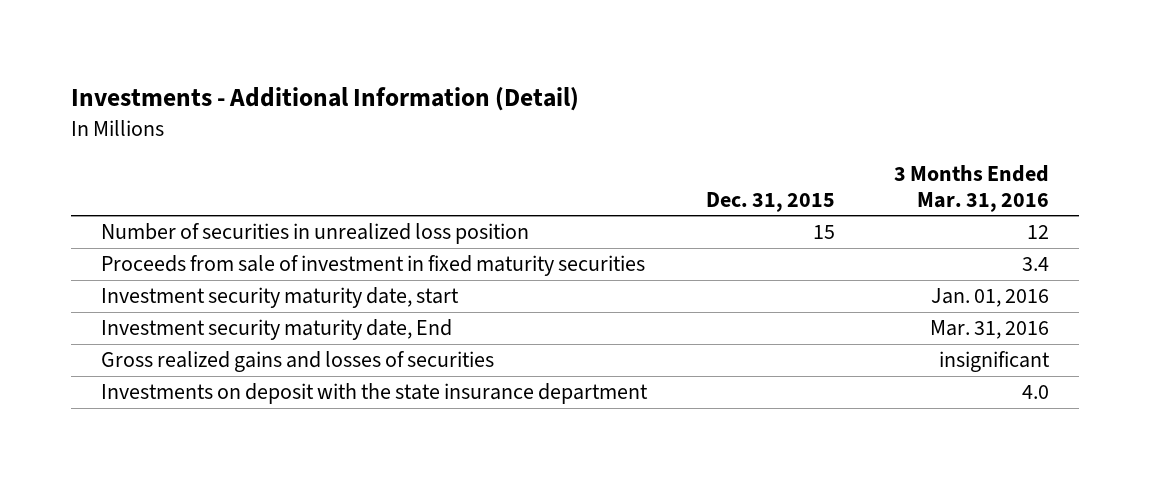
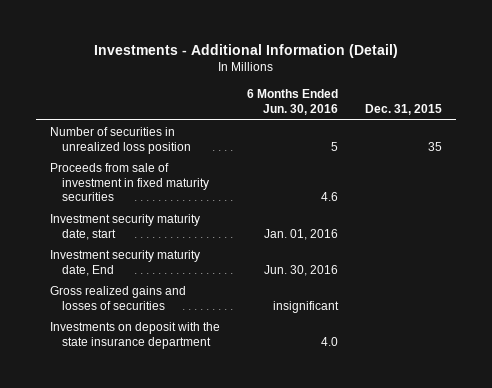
[894,165,1050,212] 3 Months Ended Mar. 31, 2016 -> none
none -> [247,89,339,115] 6 Months Ended Jun. 30, 2016
[812,225,835,240] 15 -> [428,141,443,151] 35

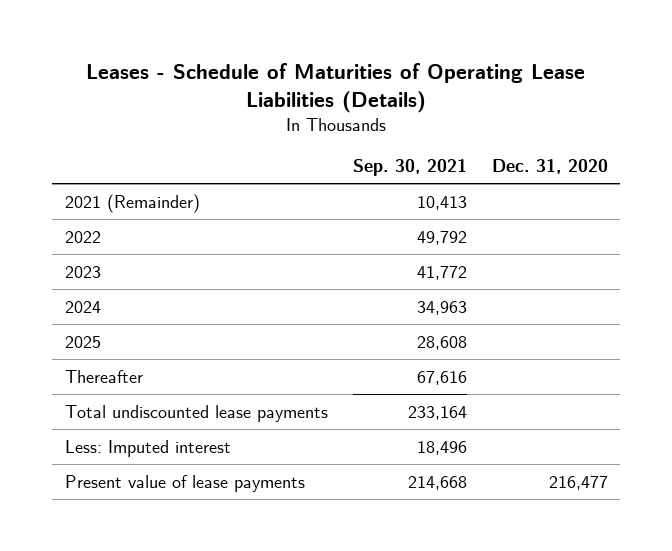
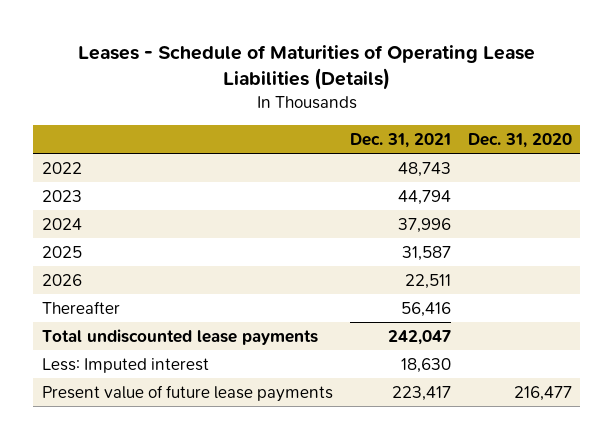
[352,158,467,176] Sep. 30, 2021 -> none
none -> [349,132,451,148] Dec. 31, 2021
[64,193,200,213] 2021 (Remainder) -> none
none -> [41,273,82,286] 2026
[64,474,305,492] Present value of lease payments -> [41,384,333,402] Present value of future lease payments

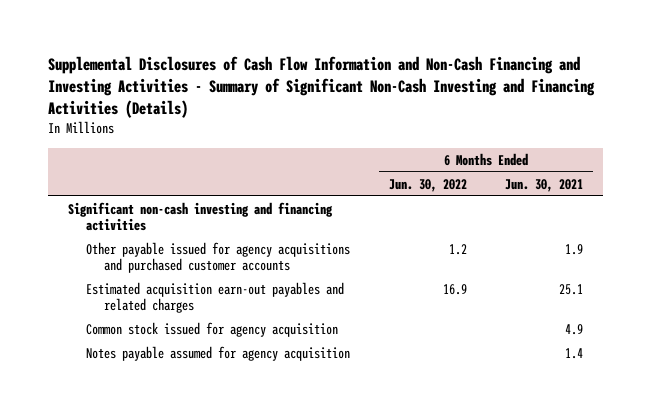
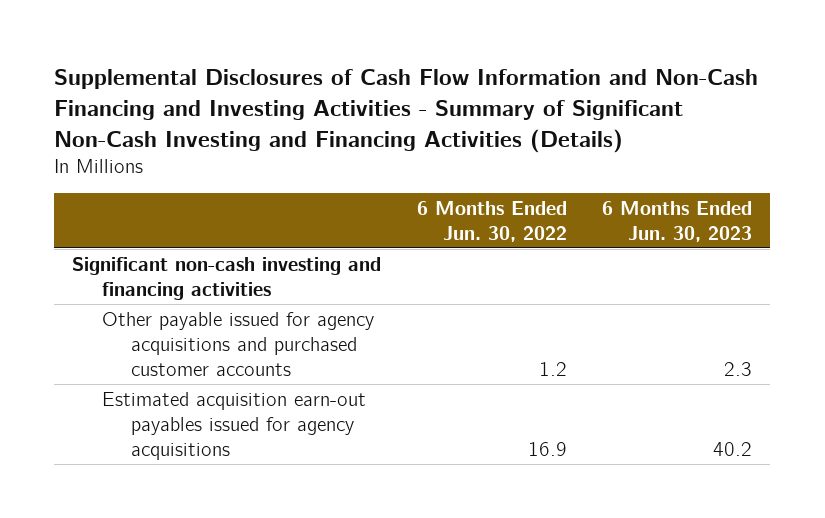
[505,178,584,192] Jun. 30, 2021 -> none
none -> [602,200,753,242] 6 Months Ended Jun. 30, 2023
[85,321,338,337] Common stock issued for agency acquisition -> none
[85,345,350,361] Notes payable assumed for agency acquisition -> none
[85,281,344,314] Estimated acquisition earn-out payables and related charges -> [101,391,366,460] Estimated acquisition earn-out payables issued for agency acquisitions

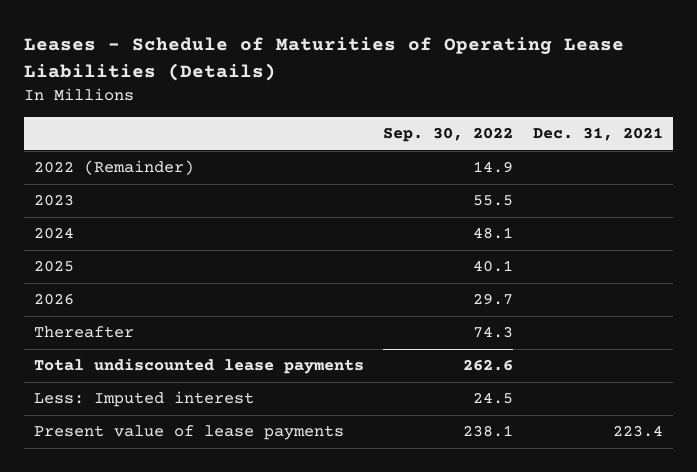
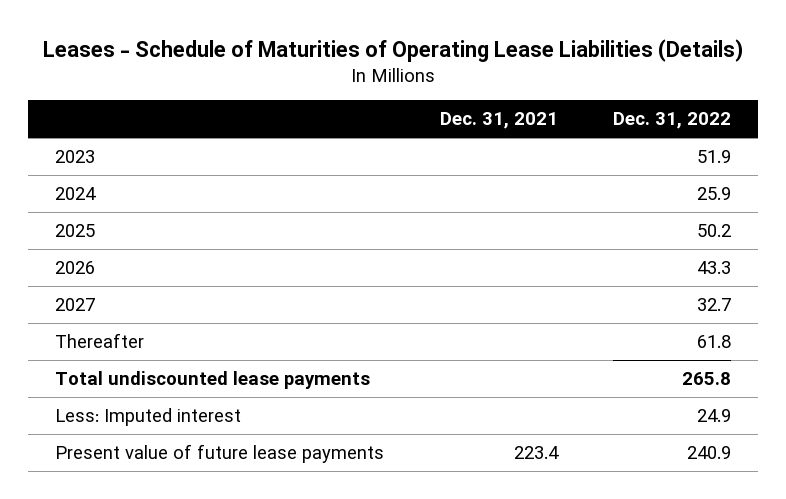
[383,127,514,143] Sep. 30, 2022 -> none
none -> [612,112,731,130] Dec. 31, 2022
[33,160,194,176] 2022 (Remainder) -> none
none -> [55,298,96,312] 2027
[33,425,344,441] Present value of lease payments -> [55,444,385,464] Present value of future lease payments

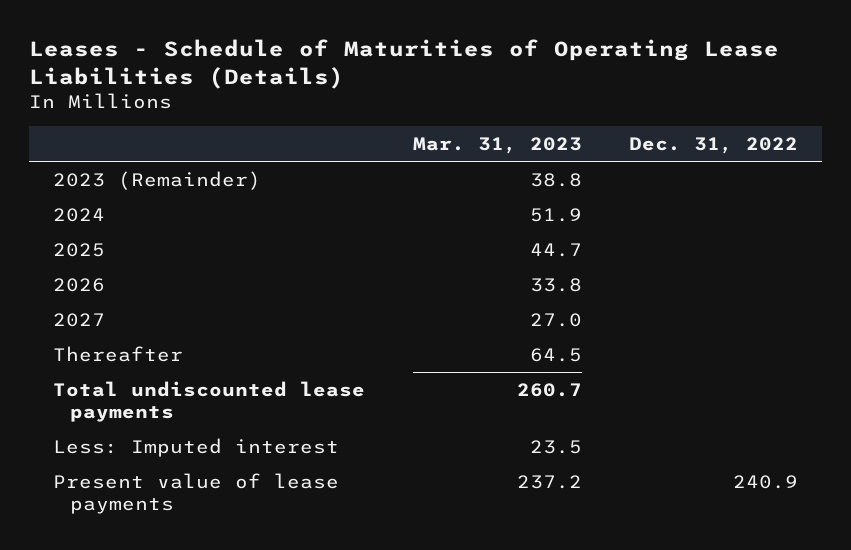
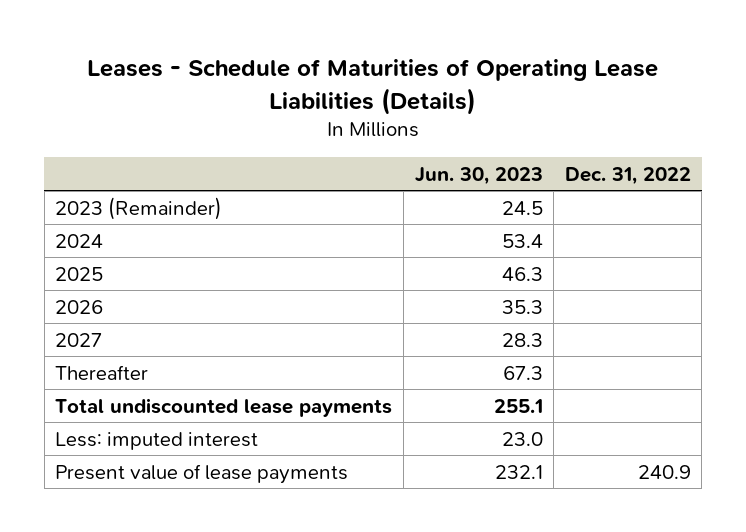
[412,136,582,154] Mar. 31, 2023 -> none
none -> [414,166,543,185] Jun. 30, 2023
[52,437,339,457] Less: Imputed interest -> [55,431,259,450] Less: imputed interest

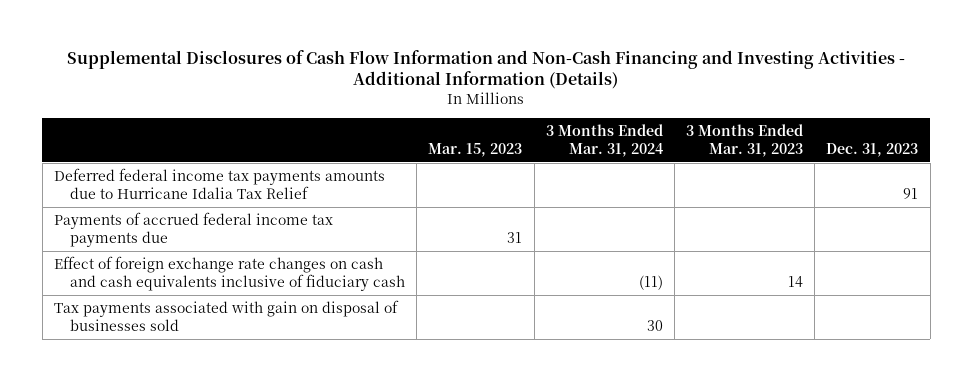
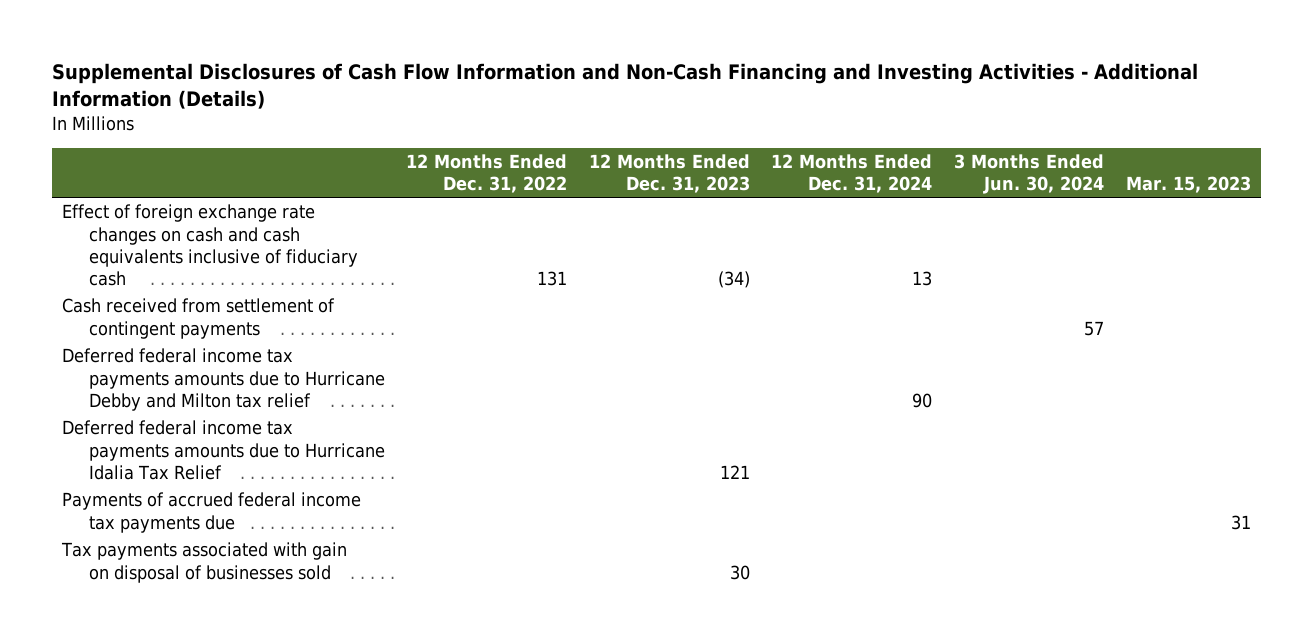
[545,124,663,157] 3 Months Ended Mar. 31, 2024 -> none
[686,124,804,157] 3 Months Ended Mar. 31, 2023 -> none
[826,142,919,157] Dec. 31, 2023 -> none
none -> [406,153,568,194] 12 Months Ended Dec. 31, 2022
none -> [588,153,750,194] 12 Months Ended Dec. 31, 2023
none -> [771,153,933,194] 12 Months Ended Dec. 31, 2024
none -> [954,153,1105,195] 3 Months Ended Jun. 30, 2024
[53,256,406,291] Effect of foreign exchange rate changes on cash and cash equivalents inclusive of fiduciary cash -> [62,204,358,287] Effect of foreign exchange rate changes on cash and cash equivalents inclusive of fiduciary cash
none -> [62,298,336,339] Cash received from settlement of contingent payments
none -> [62,348,385,411] Deferred federal income tax payments amounts due to Hurricane Debby and Milton tax relief

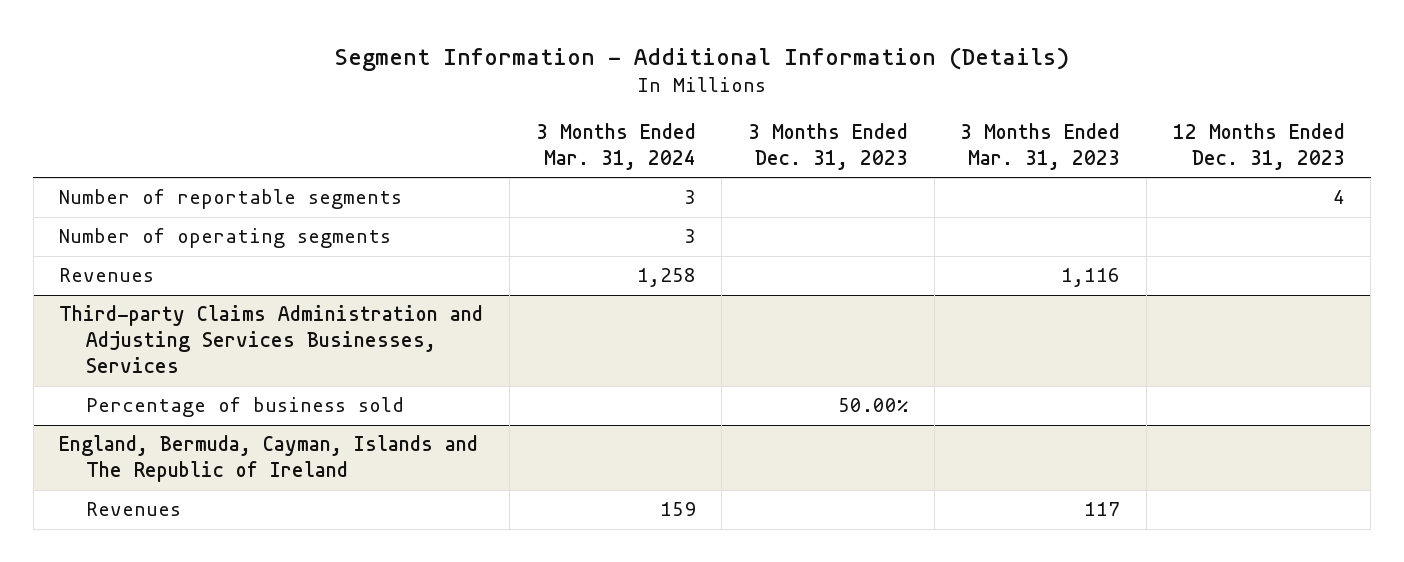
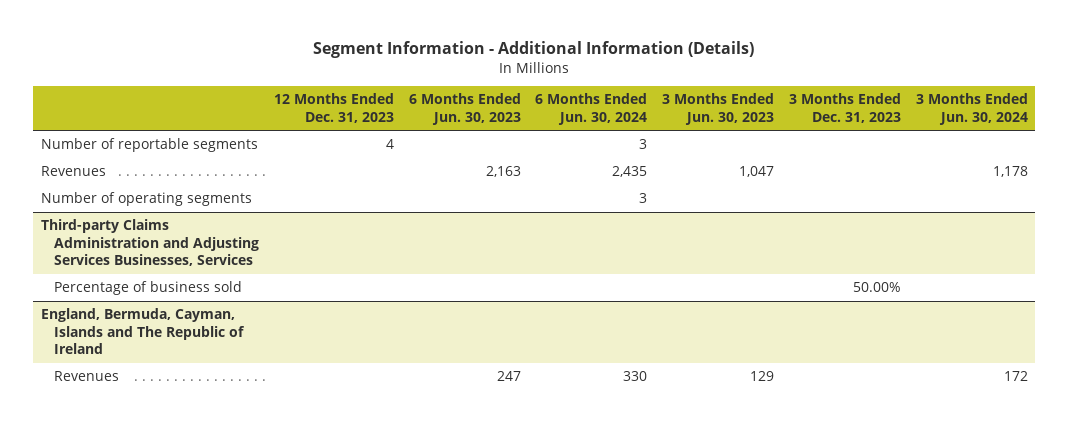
[535,123,696,171] 3 Months Ended Mar. 31, 2024 -> none
[960,123,1121,171] 3 Months Ended Mar. 31, 2023 -> none
none -> [408,93,521,125] 6 Months Ended Jun. 30, 2023
none -> [535,93,648,125] 6 Months Ended Jun. 30, 2024
none -> [662,93,775,125] 3 Months Ended Jun. 30, 2023
none -> [915,93,1028,125] 3 Months Ended Jun. 30, 2024
[59,228,392,249] Number of operating segments -> [40,192,252,207] Number of operating segments

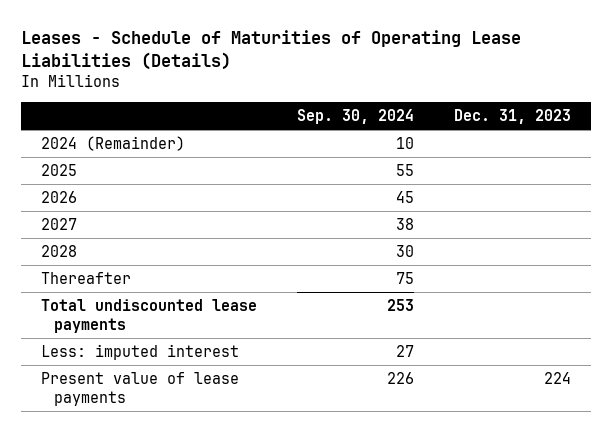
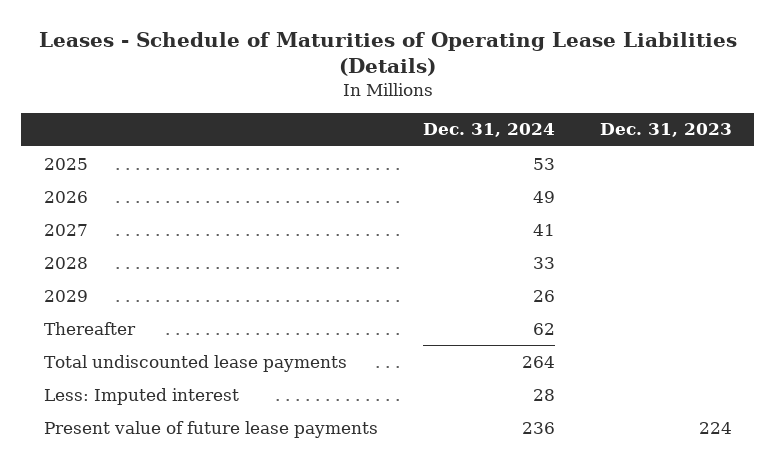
[296,109,414,125] Sep. 30, 2024 -> none
none -> [422,123,555,138] Dec. 31, 2024
[41,135,186,151] 2024 (Remainder) -> none
none -> [43,289,88,302] 2029
[41,343,240,360] Less: imputed interest -> [43,387,239,405] Less: Imputed interest
[41,371,240,406] Present value of lease payments -> [43,420,378,438] Present value of future lease payments

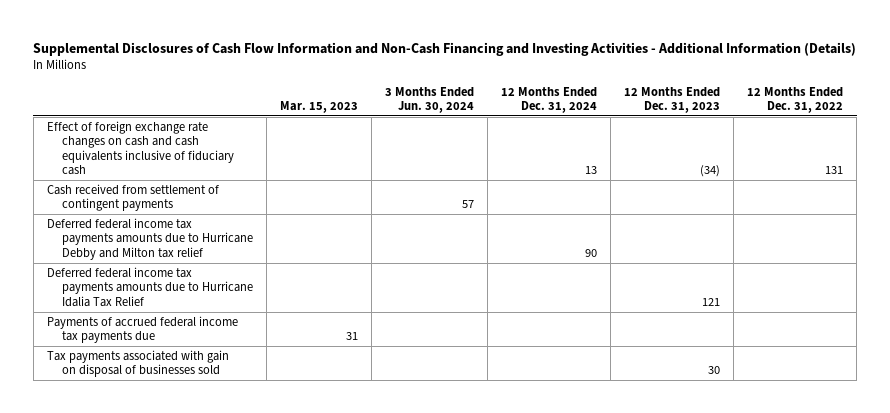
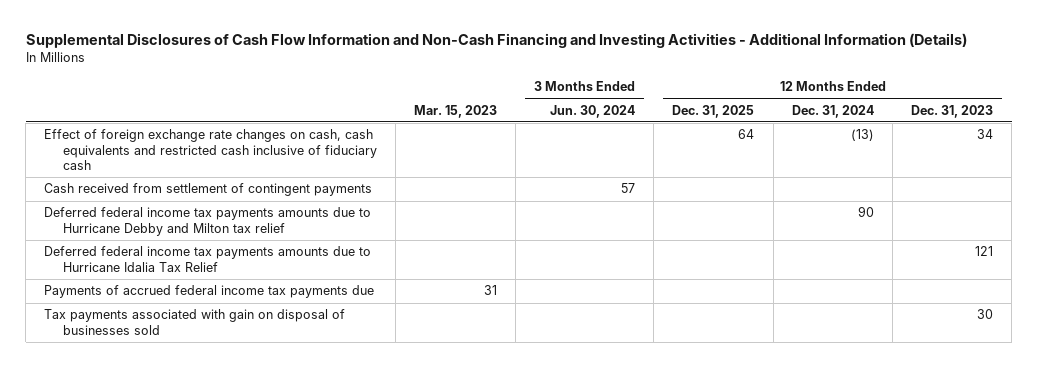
[747,86,844,114] 12 Months Ended Dec. 31, 2022 -> none
none -> [672,104,755,118] Dec. 31, 2025
[46,120,235,176] Effect of foreign exchange rate changes on cash and cash equivalents inclusive of fiduciary cash -> [44,129,377,170] Effect of foreign exchange rate changes on cash, cash equivalents and restricted cash inclusive of fiduciary cash
[585,166,598,175] 13 -> [850,129,874,142] (13)
[700,165,721,178] (34) -> [977,129,994,140] 34

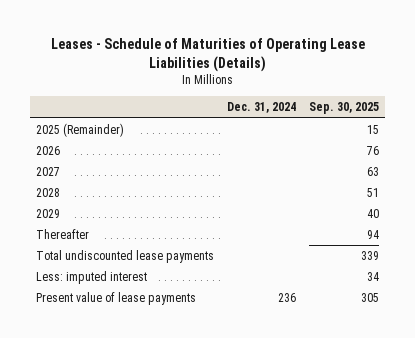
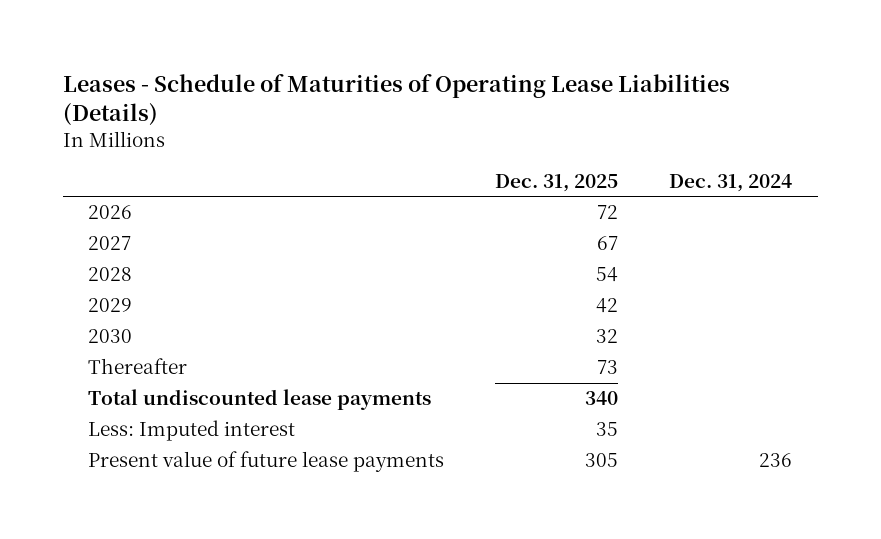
[309,102,380,115] Sep. 30, 2025 -> none
none -> [495,173,619,192] Dec. 31, 2025
[36,123,125,138] 2025 (Remainder) -> none
none -> [88,329,133,344] 2030
[36,271,148,285] Less: imputed interest -> [88,420,296,442] Less: Imputed interest
[36,292,197,306] Present value of lease payments -> [88,451,445,473] Present value of future lease payments

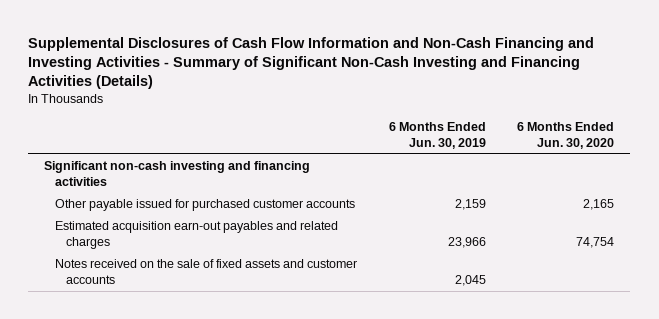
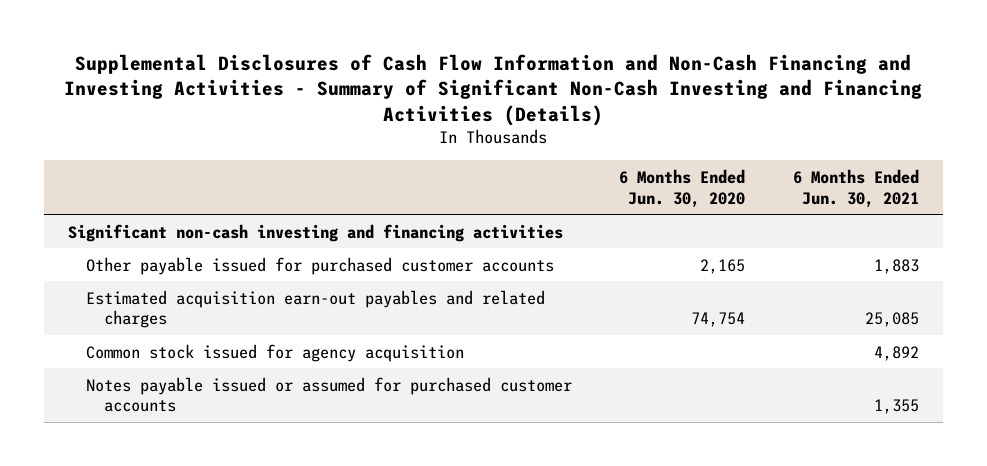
[388,122,486,150] 6 Months Ended Jun. 30, 2019 -> none
none -> [793,168,920,208] 6 Months Ended Jun. 30, 2021
none -> [85,343,464,362] Common stock issued for agency acquisition
[55,259,358,285] Notes received on the sale of fixed assets and customer accounts -> [85,376,572,413] Notes payable issued or assumed for purchased customer accounts

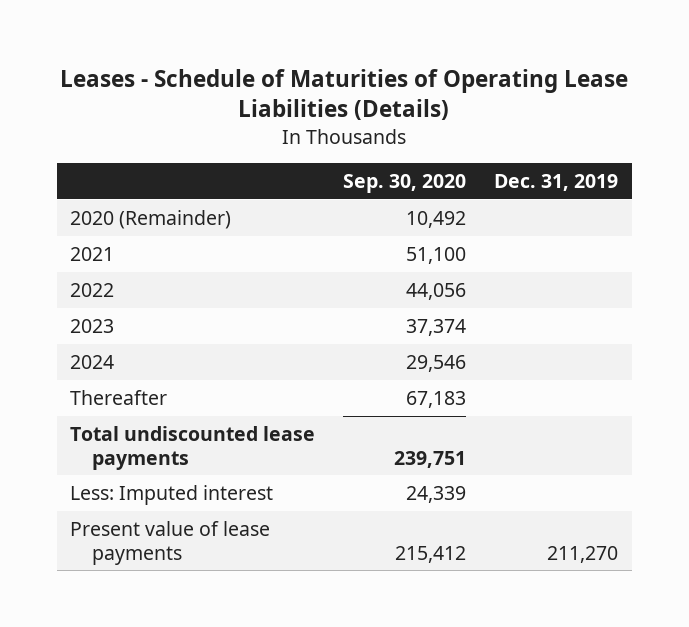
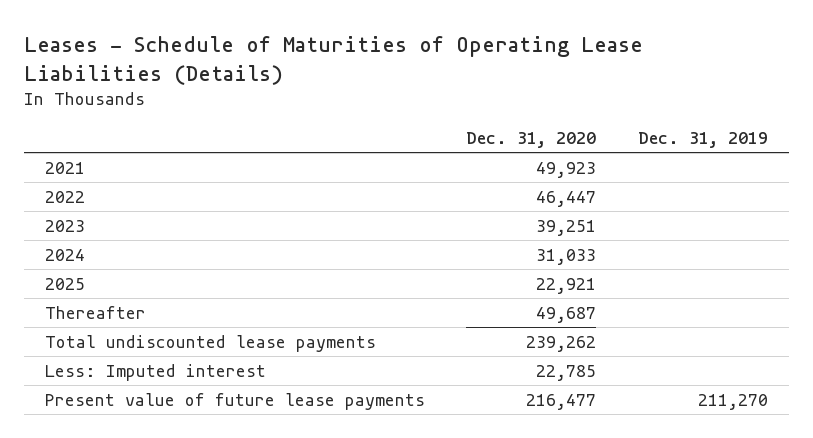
[343,174,467,194] Sep. 30, 2020 -> none
none -> [466,132,597,149] Dec. 31, 2020
[70,209,232,229] 2020 (Remainder) -> none
none -> [44,277,85,290] 2025
[70,520,271,565] Present value of lease payments -> [44,392,425,410] Present value of future lease payments

